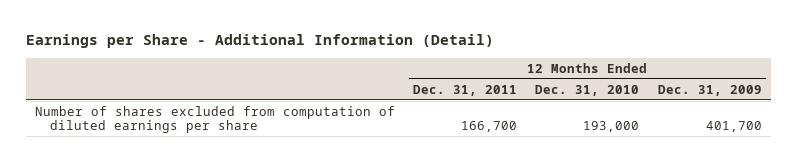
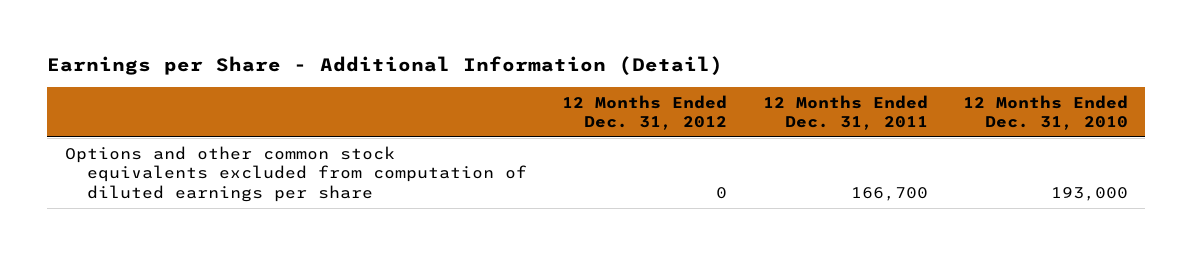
[657,84,762,96] Dec. 31, 2009 -> none
none -> [562,94,728,131] 12 Months Ended Dec. 31, 2012
[34,105,395,134] Number of shares excluded from computation of diluted earnings per share -> [64,145,528,202] Options and other common stock equivalents excluded from computation of diluted earnings per share

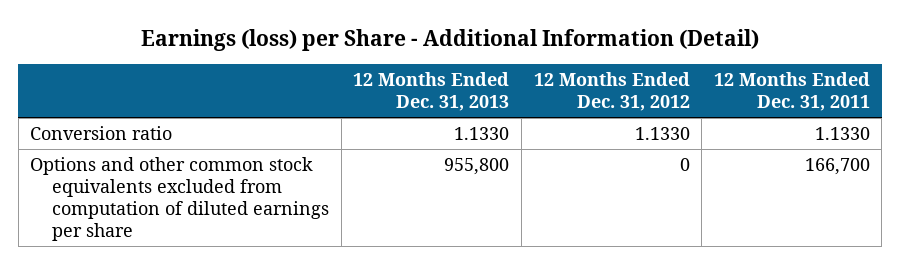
[47,56,724,76] Earnings per Share - Additional Information (Detail) -> [140,29,759,52] Earnings (loss) per Share - Additional Information (Detail)
[962,94,1128,131] 12 Months Ended Dec. 31, 2010 -> none
none -> [353,72,510,112] 12 Months Ended Dec. 31, 2013
none -> [30,125,173,140] Conversion ratio

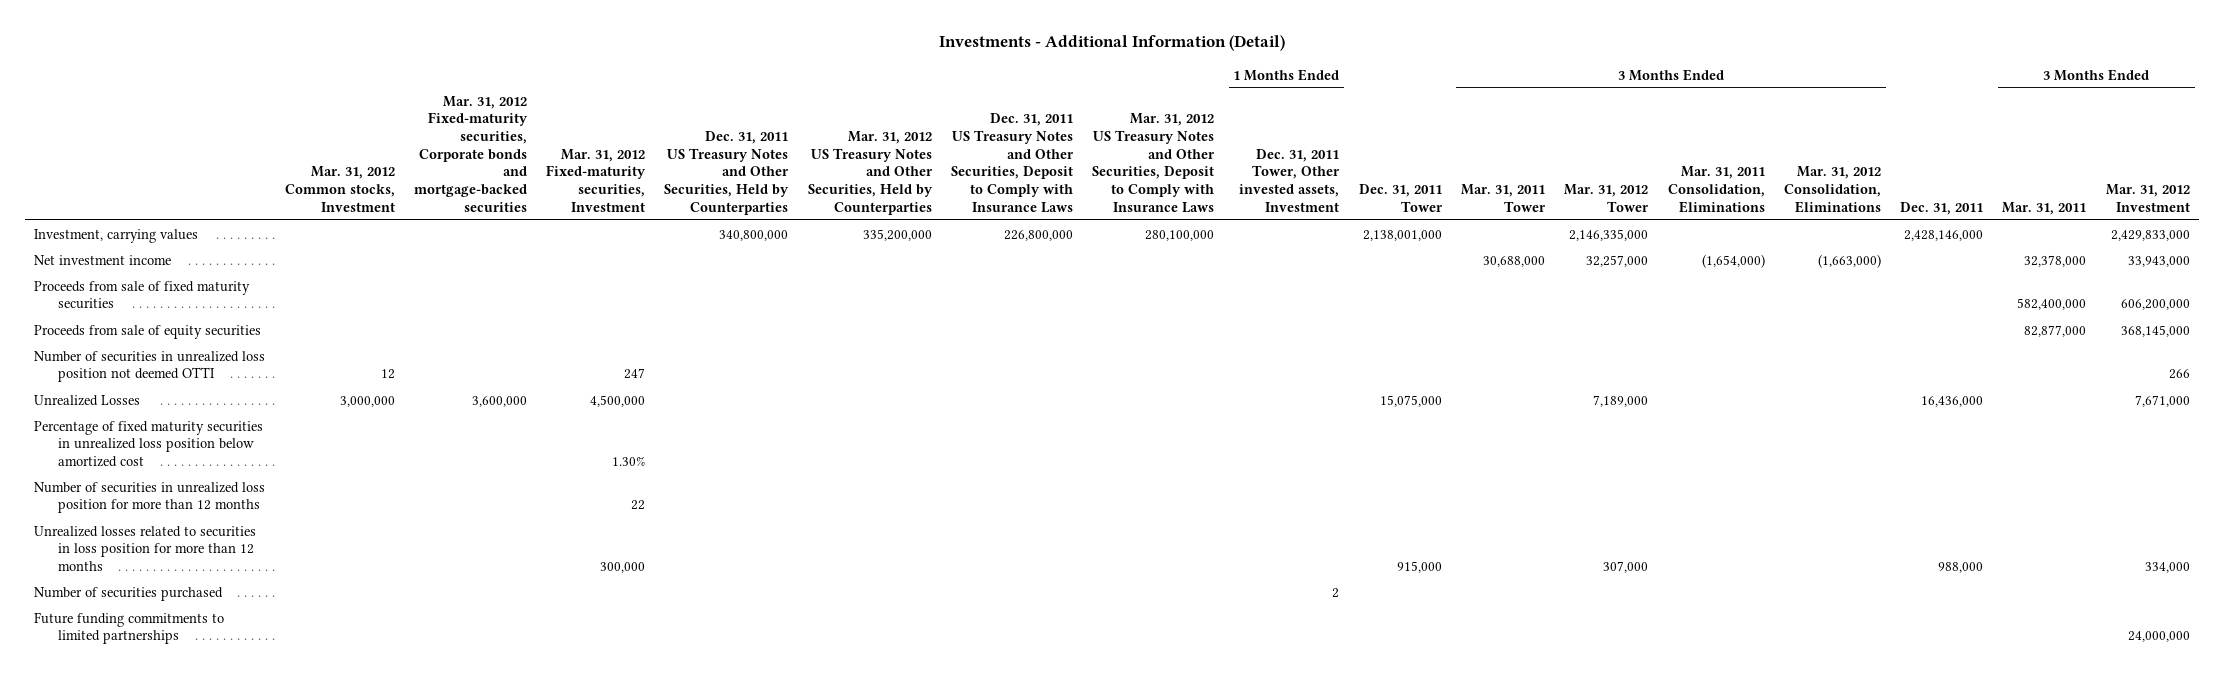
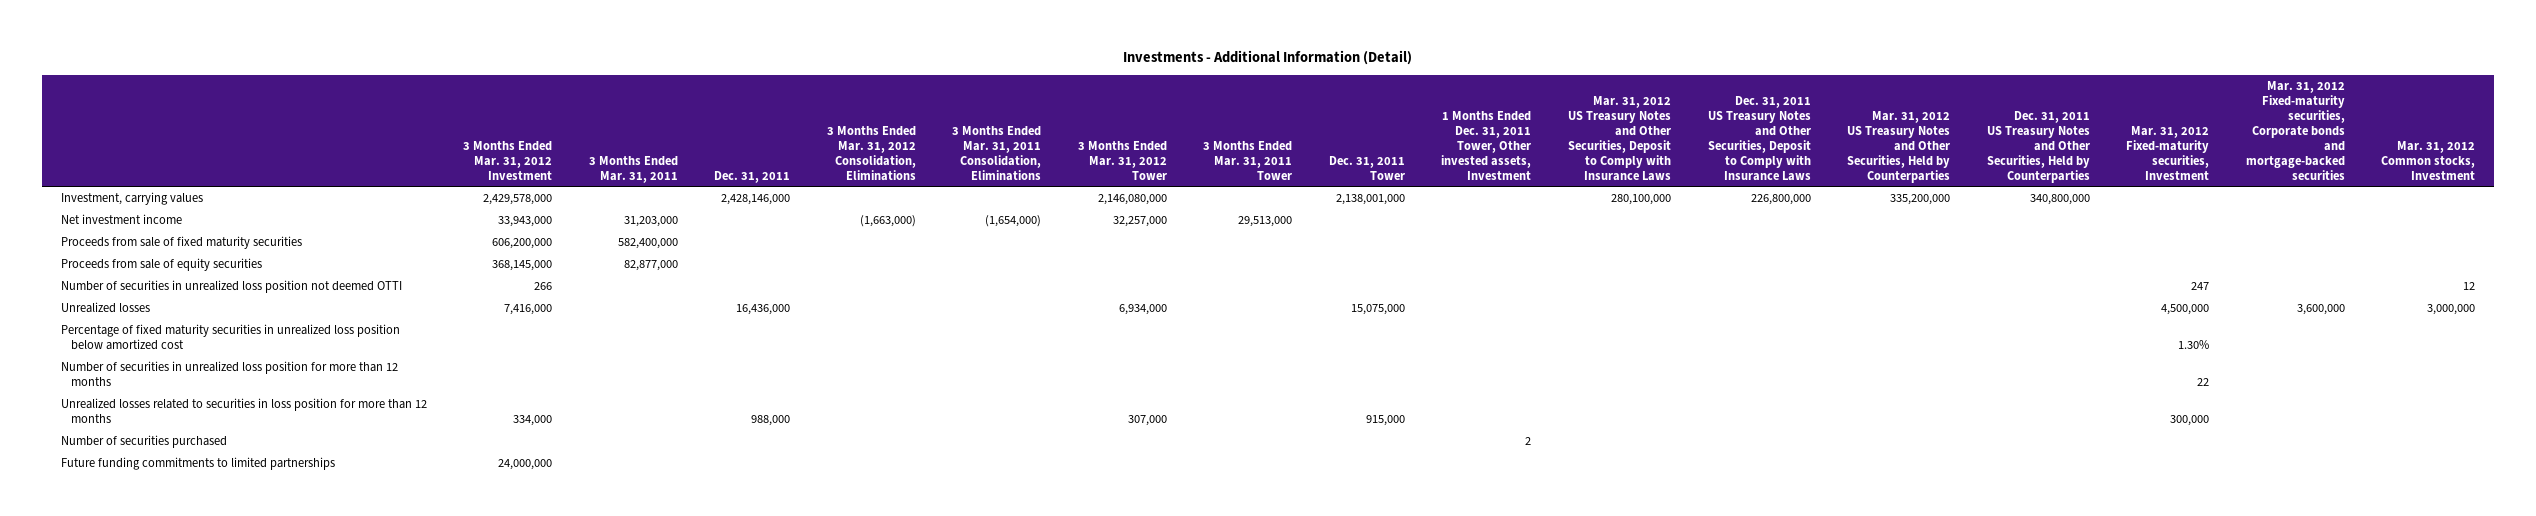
[1569,228,1649,241] 2,146,335,000 -> [1097,194,1167,206] 2,146,080,000
[2110,229,2190,241] 2,429,833,000 -> [483,194,553,206] 2,429,578,000
[1483,255,1546,267] 30,688,000 -> [1238,216,1293,228] 29,513,000
[2024,254,2087,267] 32,378,000 -> [623,216,678,228] 31,203,000
[34,394,141,406] Unrealized Losses -> [60,302,150,314] Unrealized losses
[1593,394,1649,407] 7,189,000 -> [1118,304,1167,316] 6,934,000
[2134,394,2190,407] 7,671,000 -> [504,304,553,316] 7,416,000

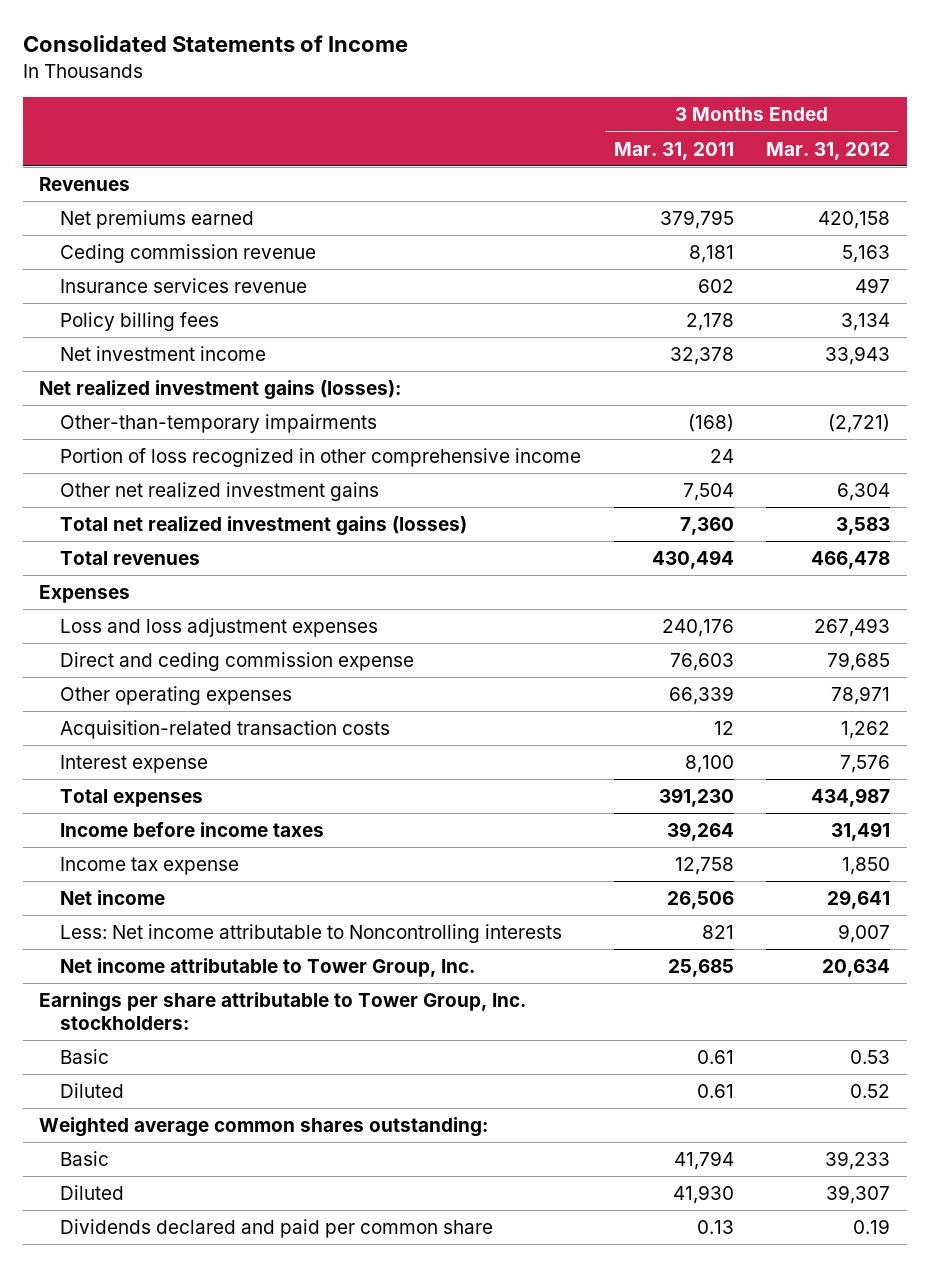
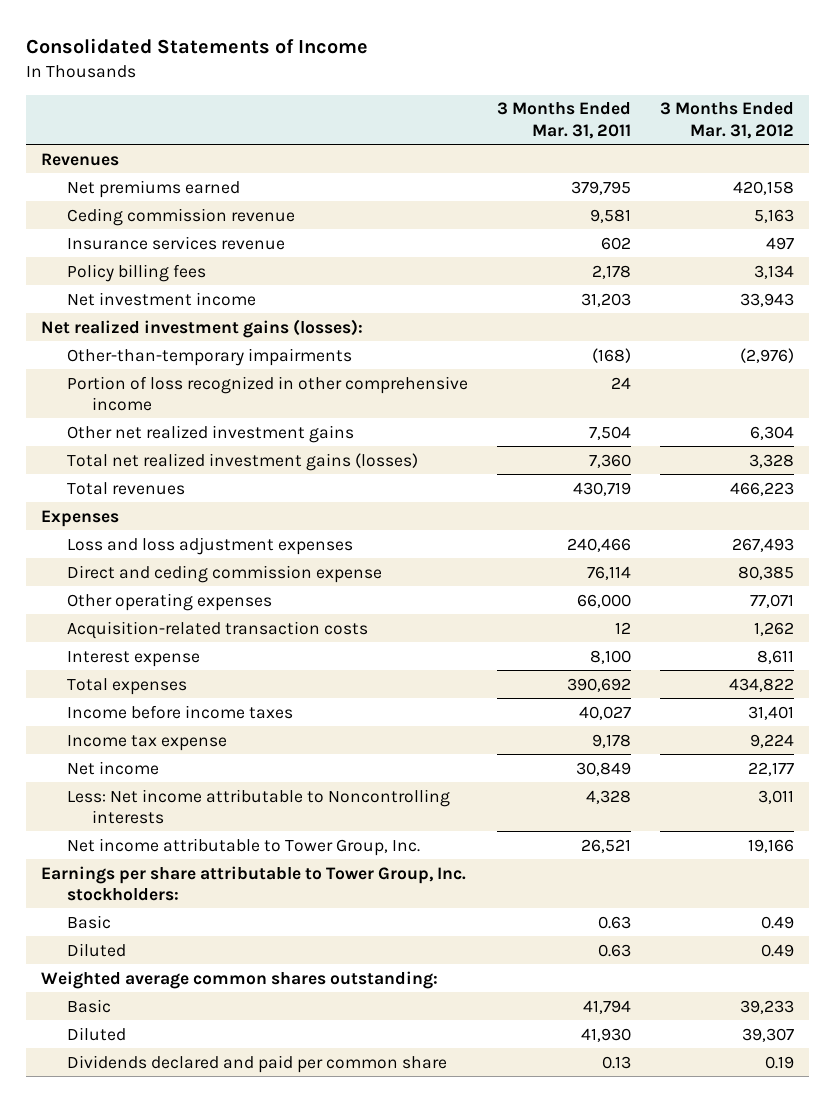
[688,245,734,264] 8,181 -> [590,208,632,223] 9,581
[669,347,734,366] 32,378 -> [581,292,632,307] 31,203
[828,414,891,434] (2,721) -> [740,347,795,363] (2,976)
[836,517,891,536] 3,583 -> [749,453,795,468] 3,328
[651,550,734,570] 430,494 -> [573,481,632,496] 430,719
[811,551,891,570] 466,478 -> [730,481,795,496] 466,223
[661,619,734,638] 240,176 -> [567,537,632,552] 240,466
[669,653,734,672] 76,603 -> [587,565,632,580] 76,114
[827,652,891,672] 79,685 -> [738,565,795,580] 80,385
[668,686,734,706] 66,339 -> [577,593,632,608] 66,000
[831,686,891,706] 78,971 -> [750,593,795,608] 77,071
[840,755,891,774] 7,576 -> [757,649,795,664] 8,611
[658,788,734,808] 391,230 -> [567,677,632,692] 390,692
[811,788,891,808] 434,987 -> [729,677,795,692] 434,822
[666,822,734,842] 39,264 -> [579,705,632,720] 40,027
[831,822,891,842] 31,491 -> [748,705,795,720] 31,401
[674,857,734,876] 12,758 -> [592,733,632,748] 9,178
[842,857,891,876] 1,850 -> [750,733,795,748] 9,224
[666,891,734,910] 26,506 -> [576,761,632,776] 30,849
[827,890,891,910] 29,641 -> [748,761,795,776] 22,177
[701,925,734,940] 821 -> [586,789,632,804] 4,328
[838,924,891,944] 9,007 -> [758,789,795,804] 3,011
[667,959,734,978] 25,685 -> [581,838,632,853] 26,521
[822,959,891,978] 20,634 -> [748,838,795,853] 19,166
[696,1050,734,1065] 0.61 -> [598,915,632,929] 0.63
[850,1050,891,1065] 0.53 -> [761,915,795,929] 0.49
[696,1084,734,1099] 0.61 -> [598,943,632,957] 0.63
[850,1084,891,1099] 0.52 -> [761,943,795,957] 0.49

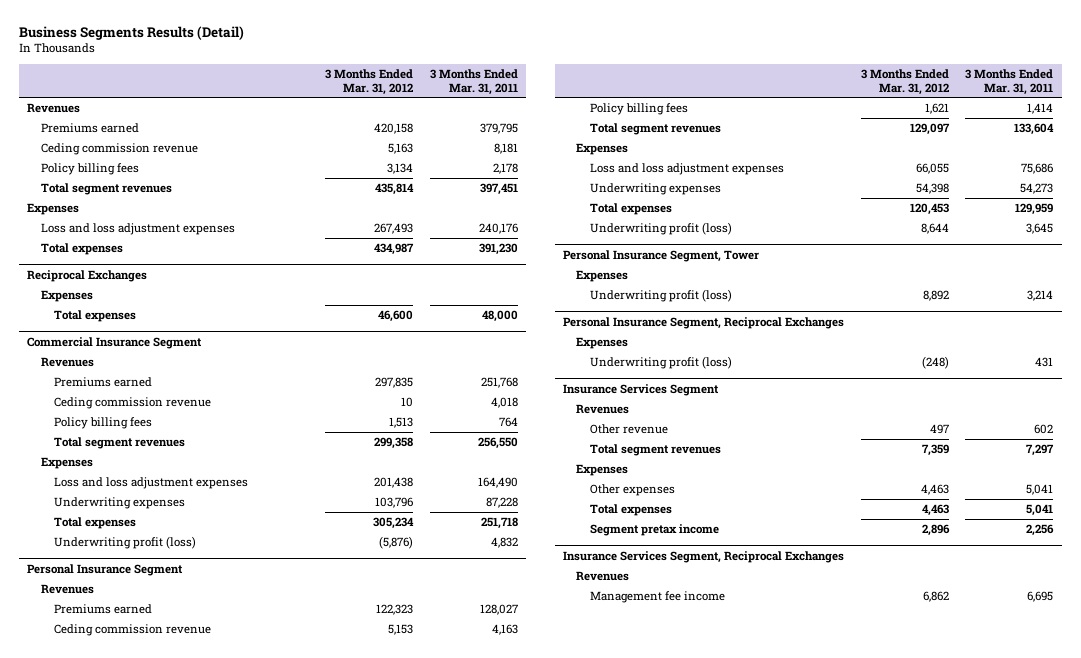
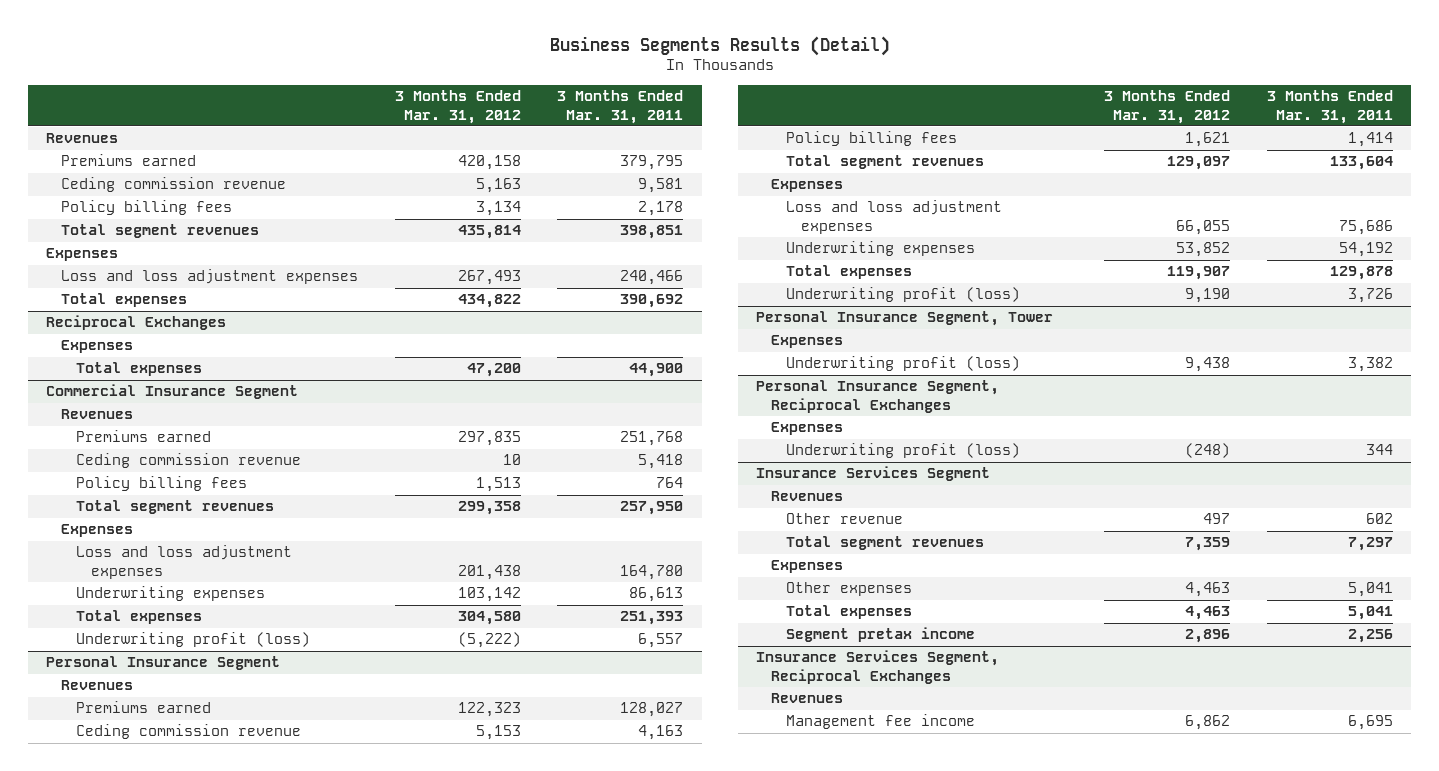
[493,143,518,155] 8,181 -> [638,178,684,194] 9,581
[479,183,518,196] 397,451 -> [620,225,684,240] 398,851
[478,223,518,235] 240,176 -> [620,270,684,286] 240,466
[373,243,414,256] 434,987 -> [457,294,521,309] 434,822
[478,243,518,256] 391,230 -> [620,294,684,309] 390,692
[377,310,413,323] 46,600 -> [466,363,521,378] 47,200
[481,310,518,323] 48,000 -> [629,363,684,378] 44,900
[490,397,518,409] 4,018 -> [638,454,684,470] 5,418
[477,437,518,450] 256,550 -> [620,501,684,516] 257,950
[477,477,518,489] 164,490 -> [620,564,684,580] 164,780
[374,497,413,509] 103,796 -> [457,587,521,603] 103,142
[485,497,518,509] 87,228 -> [629,587,684,603] 86,613
[372,517,414,530] 305,234 -> [457,611,521,626] 304,580
[480,517,518,530] 251,718 -> [620,611,684,626] 251,393
[378,536,413,550] (5,876) -> [457,632,521,649] (5,222)
[490,537,518,549] 4,832 -> [638,633,684,649] 6,557
[915,183,949,195] 54,398 -> [1176,242,1231,258] 53,852
[1020,183,1054,195] 54,273 -> [1338,242,1393,258] 54,192
[909,203,949,216] 120,453 -> [1167,266,1231,281] 119,907
[1015,203,1054,216] 129,959 -> [1329,266,1393,281] 129,878
[920,223,949,235] 8,644 -> [1185,288,1231,304] 9,190
[1026,223,1054,235] 3,645 -> [1347,288,1393,304] 3,726
[922,290,949,302] 8,892 -> [1185,357,1231,373] 9,438
[1027,290,1054,302] 3,214 -> [1347,357,1393,373] 3,382
[1035,357,1054,368] 431 -> [1365,444,1393,456] 344

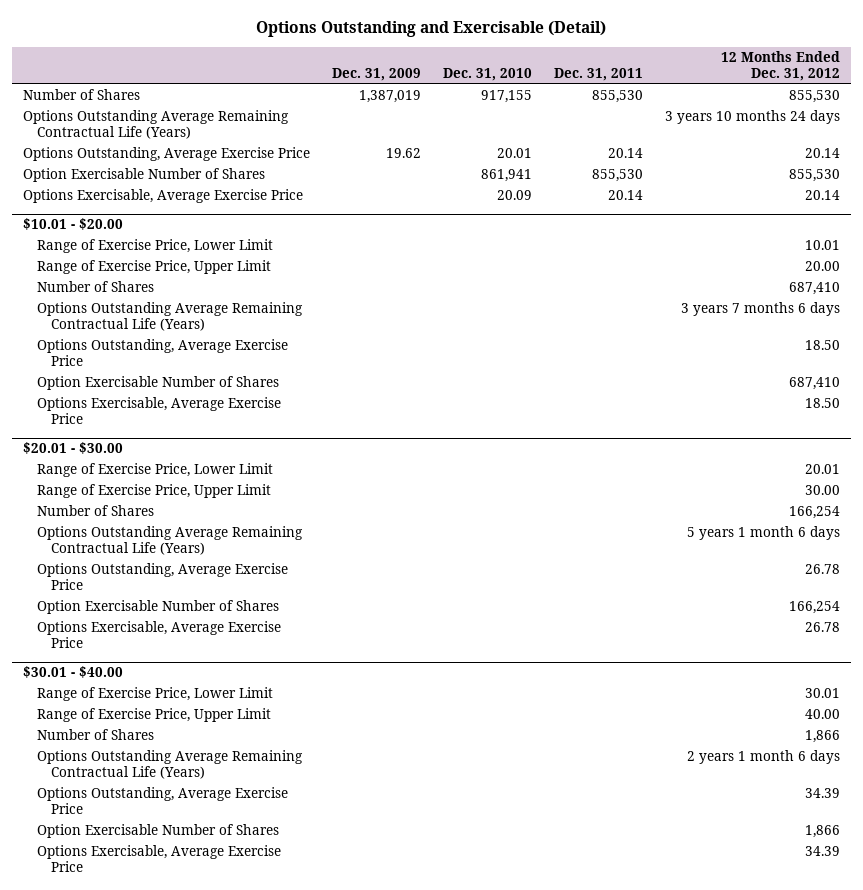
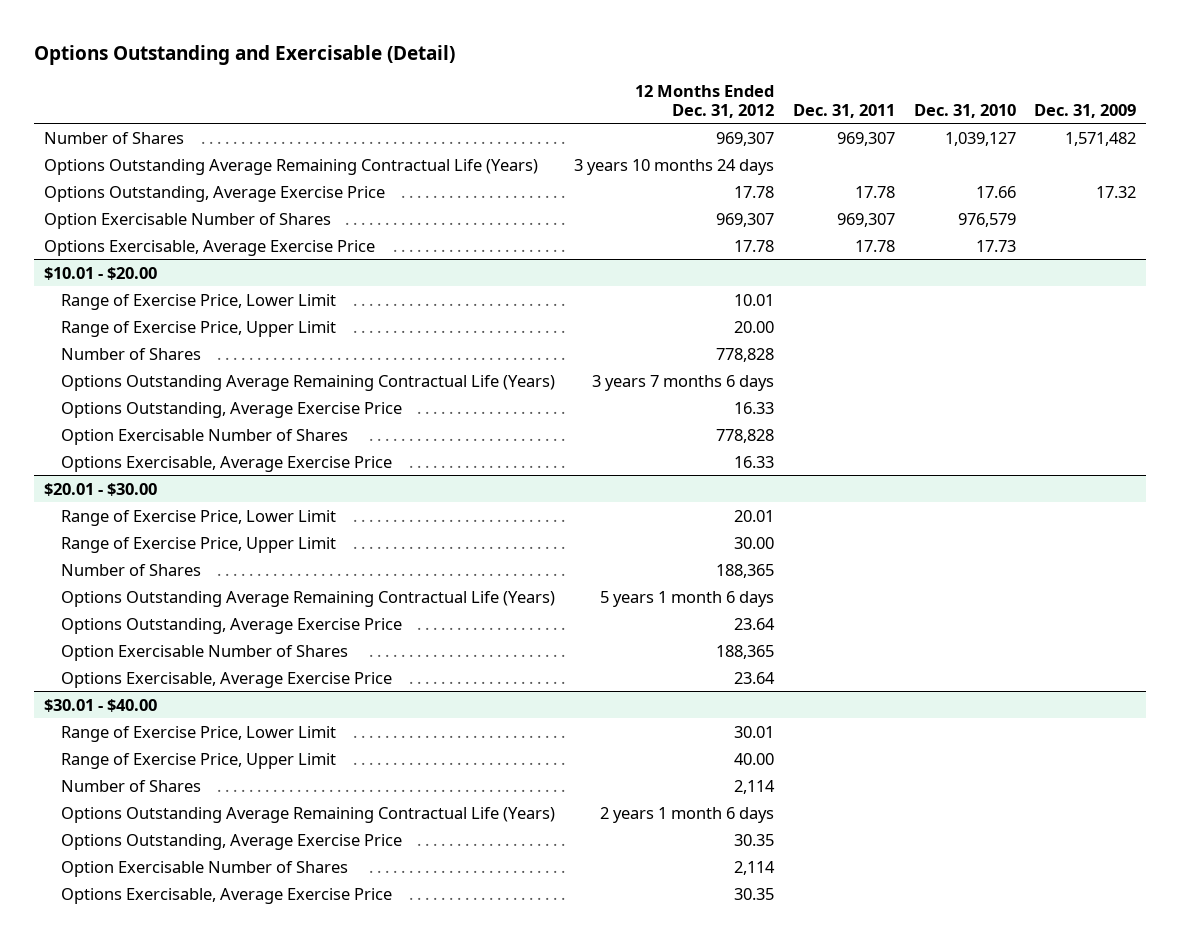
[359,90,422,104] 1,387,019 -> [1065,131,1137,146] 1,571,482
[480,90,532,104] 917,155 -> [944,131,1016,146] 1,039,127
[591,90,643,104] 855,530 -> [836,131,895,146] 969,307
[788,90,840,104] 855,530 -> [716,131,775,146] 969,307
[386,148,422,159] 19.62 -> [1096,185,1137,198] 17.32
[496,148,532,159] 20.01 -> [975,185,1016,198] 17.66
[607,148,643,159] 20.14 -> [854,185,895,198] 17.78
[804,148,840,159] 20.14 -> [734,185,775,198] 17.78
[480,169,532,183] 861,941 -> [957,212,1016,227] 976,579
[591,169,643,183] 855,530 -> [836,212,895,227] 969,307
[788,169,840,183] 855,530 -> [716,212,775,227] 969,307
[496,190,532,201] 20.09 -> [975,239,1016,252] 17.73
[607,190,643,201] 20.14 -> [854,239,895,252] 17.78
[804,190,840,201] 20.14 -> [734,239,775,252] 17.78
[788,282,840,296] 687,410 -> [716,347,775,362] 778,828
[804,340,840,351] 18.50 -> [734,401,775,414] 16.33
[788,377,840,391] 687,410 -> [716,428,775,443] 778,828
[804,398,840,409] 18.50 -> [734,455,775,468] 16.33
[788,506,840,520] 166,254 -> [716,563,775,578] 188,365
[804,564,840,575] 26.78 -> [734,617,776,630] 23.64
[788,601,840,615] 166,254 -> [716,644,775,659] 188,365
[804,622,840,633] 26.78 -> [734,671,776,684] 23.64
[804,730,840,744] 1,866 -> [734,779,776,794] 2,114
[804,788,840,799] 34.39 -> [734,833,775,846] 30.35
[804,825,840,839] 1,866 -> [734,860,776,875] 2,114
[804,846,840,857] 34.39 -> [734,887,775,900] 30.35

